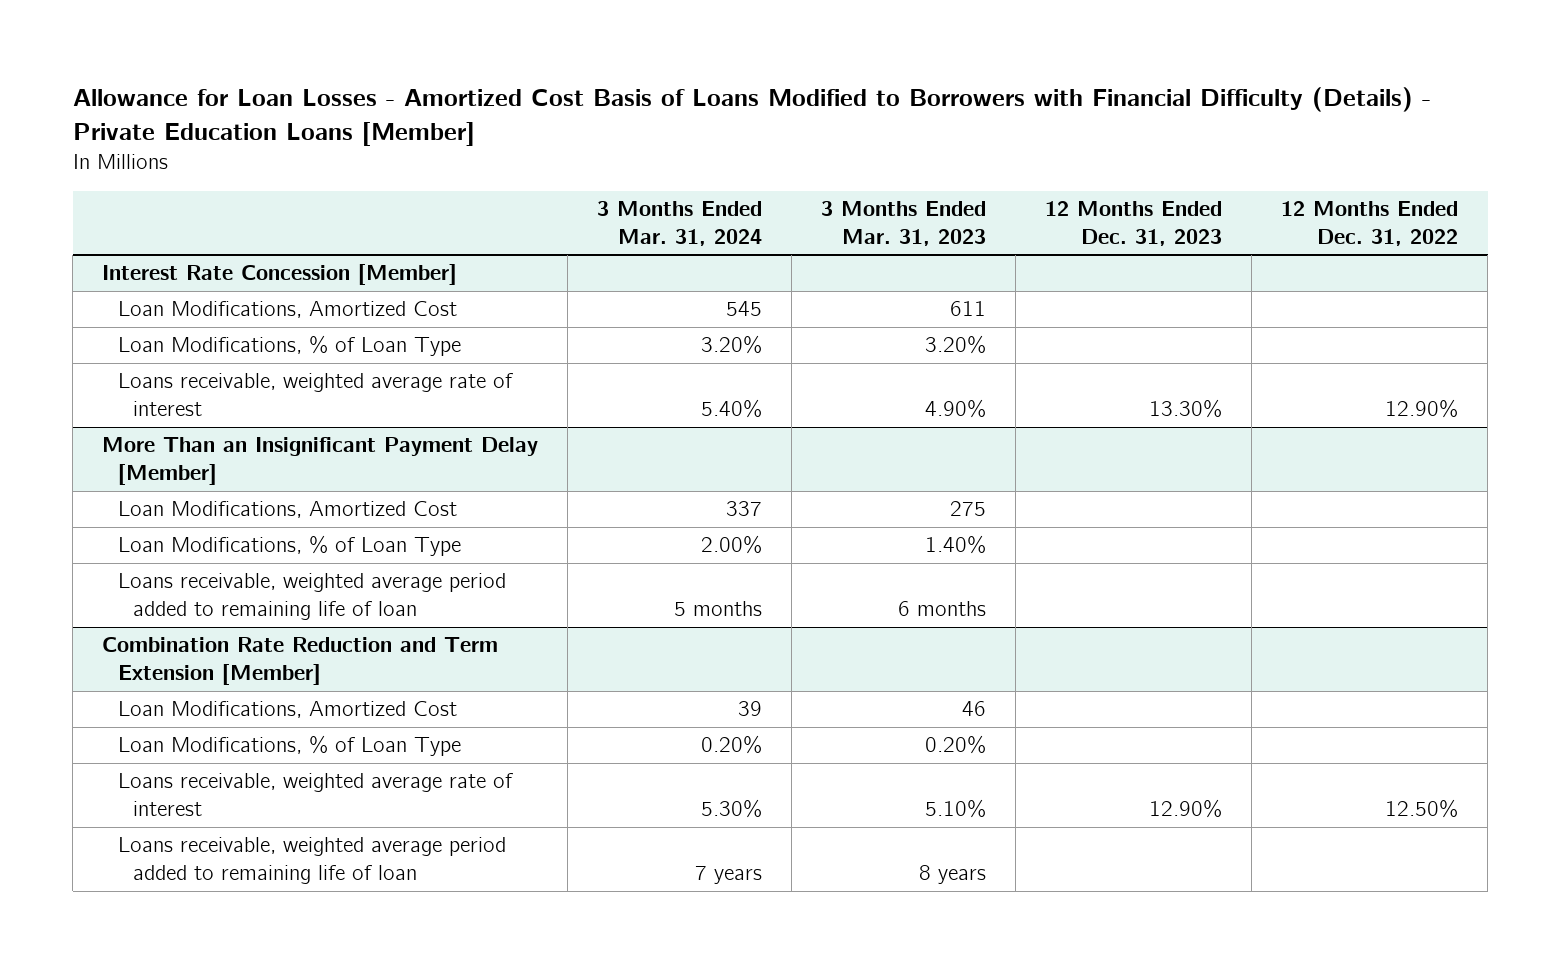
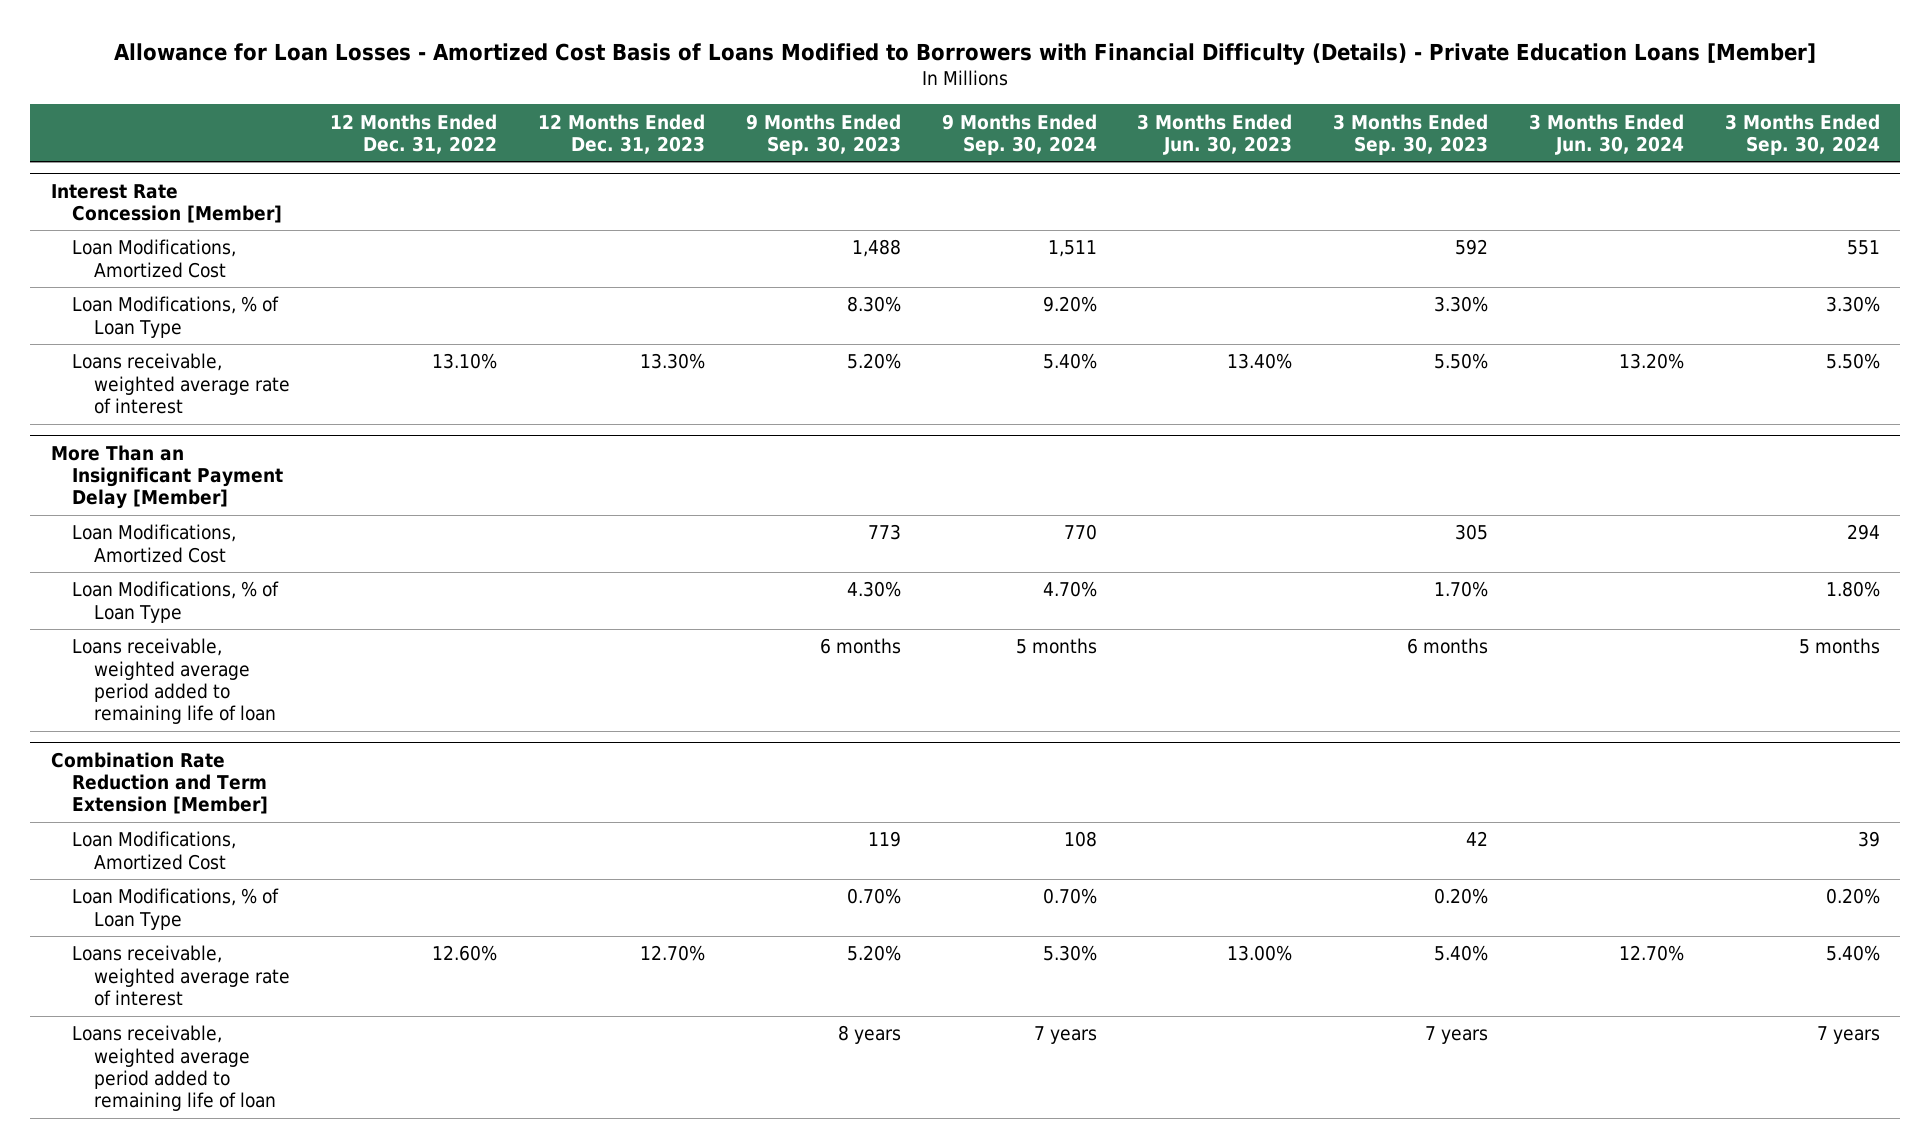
[597,201,763,246] 3 Months Ended Mar. 31, 2024 -> none
[821,201,987,246] 3 Months Ended Mar. 31, 2023 -> none
none -> [745,113,901,155] 9 Months Ended Sep. 30, 2023
none -> [941,113,1097,155] 9 Months Ended Sep. 30, 2024
none -> [1137,113,1293,155] 3 Months Ended Jun. 30, 2023
none -> [1333,113,1489,155] 3 Months Ended Sep. 30, 2023
none -> [1528,113,1684,155] 3 Months Ended Jun. 30, 2024
none -> [1724,113,1880,155] 3 Months Ended Sep. 30, 2024
[1385,399,1459,419] 12.90% -> [432,353,498,370] 13.10%
[1149,799,1223,819] 12.90% -> [640,945,706,962] 12.70%
[1385,799,1459,819] 12.50% -> [432,945,498,962] 12.60%

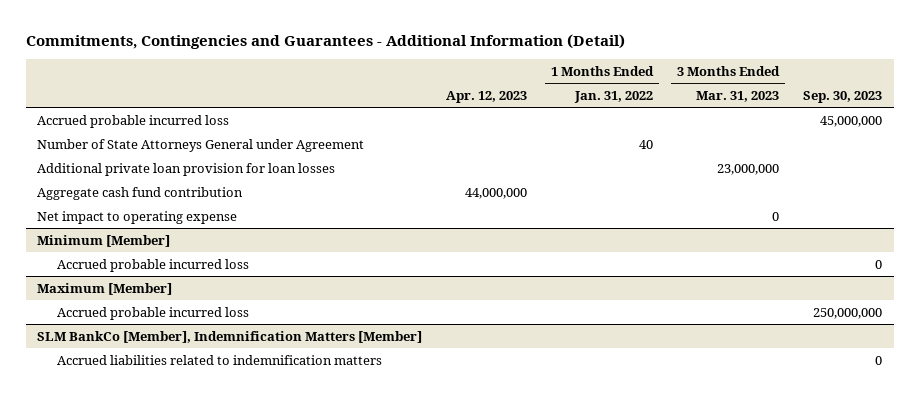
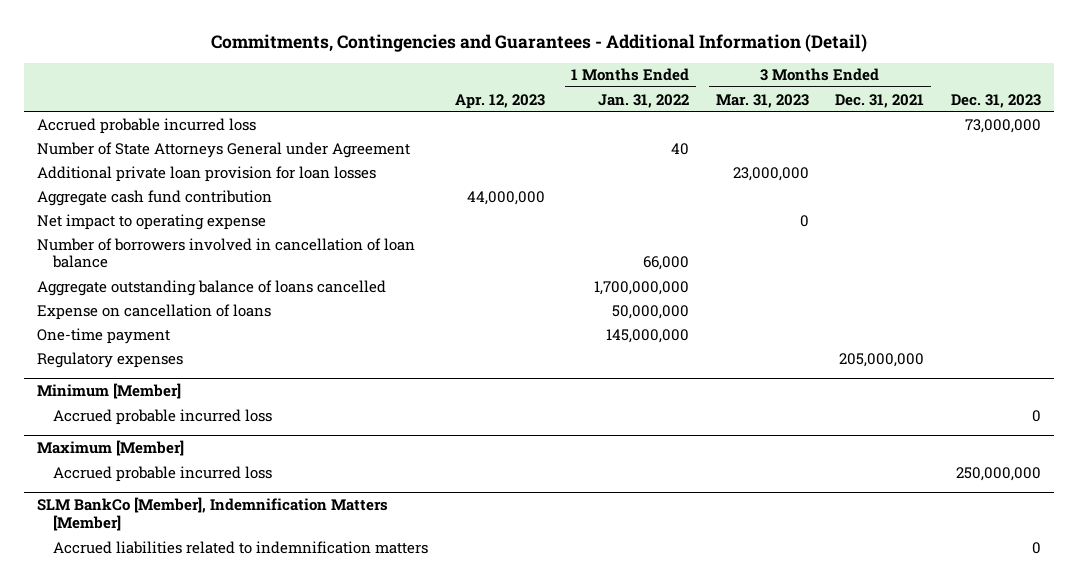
[803,90,883,103] Sep. 30, 2023 -> none
none -> [835,93,925,108] Dec. 31, 2021
none -> [950,93,1041,108] Dec. 31, 2023
none -> [37,237,416,269] Number of borrowers involved in cancellation of loan balance
none -> [37,279,387,296] Aggregate outstanding balance of loans cancelled
none -> [37,303,272,320] Expense on cancellation of loans
none -> [37,327,171,344] One-time payment
none -> [37,351,184,368] Regulatory expenses

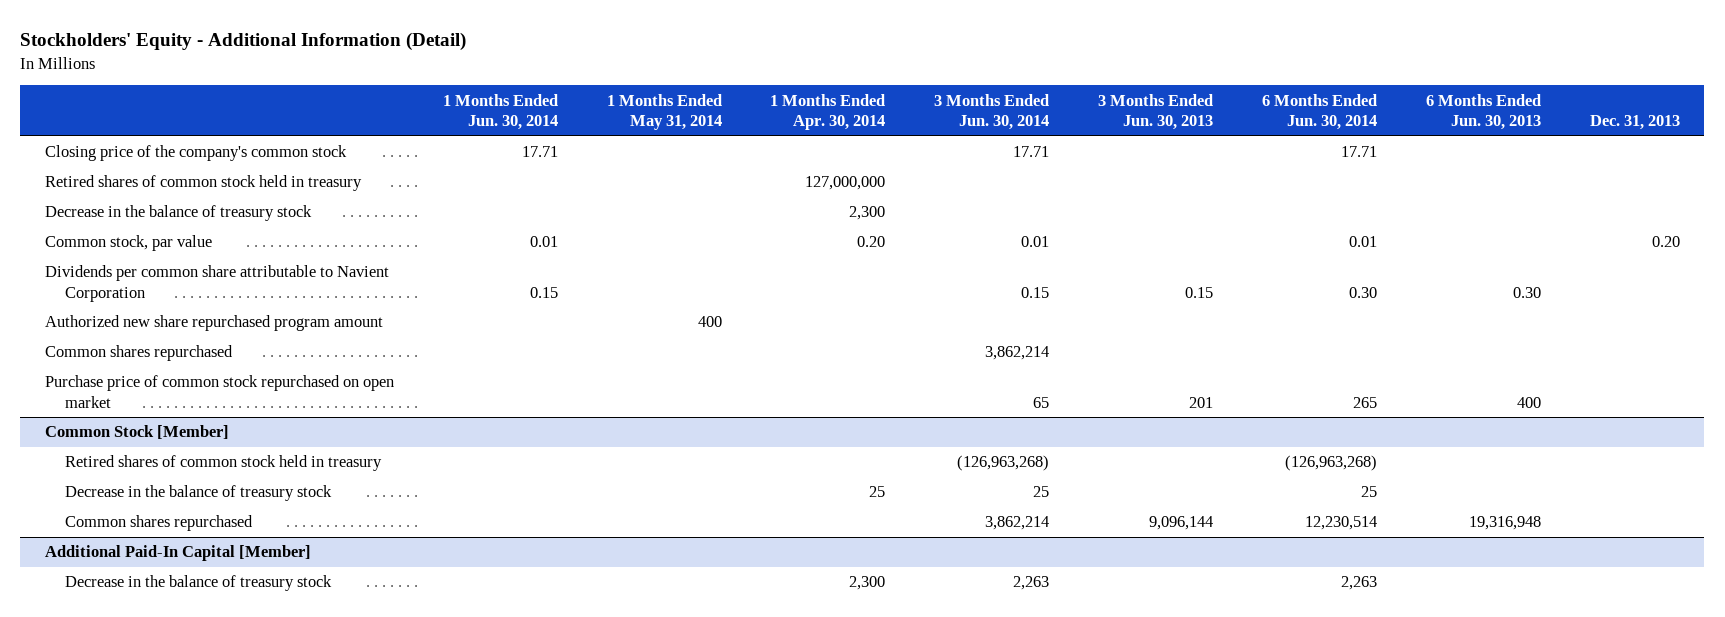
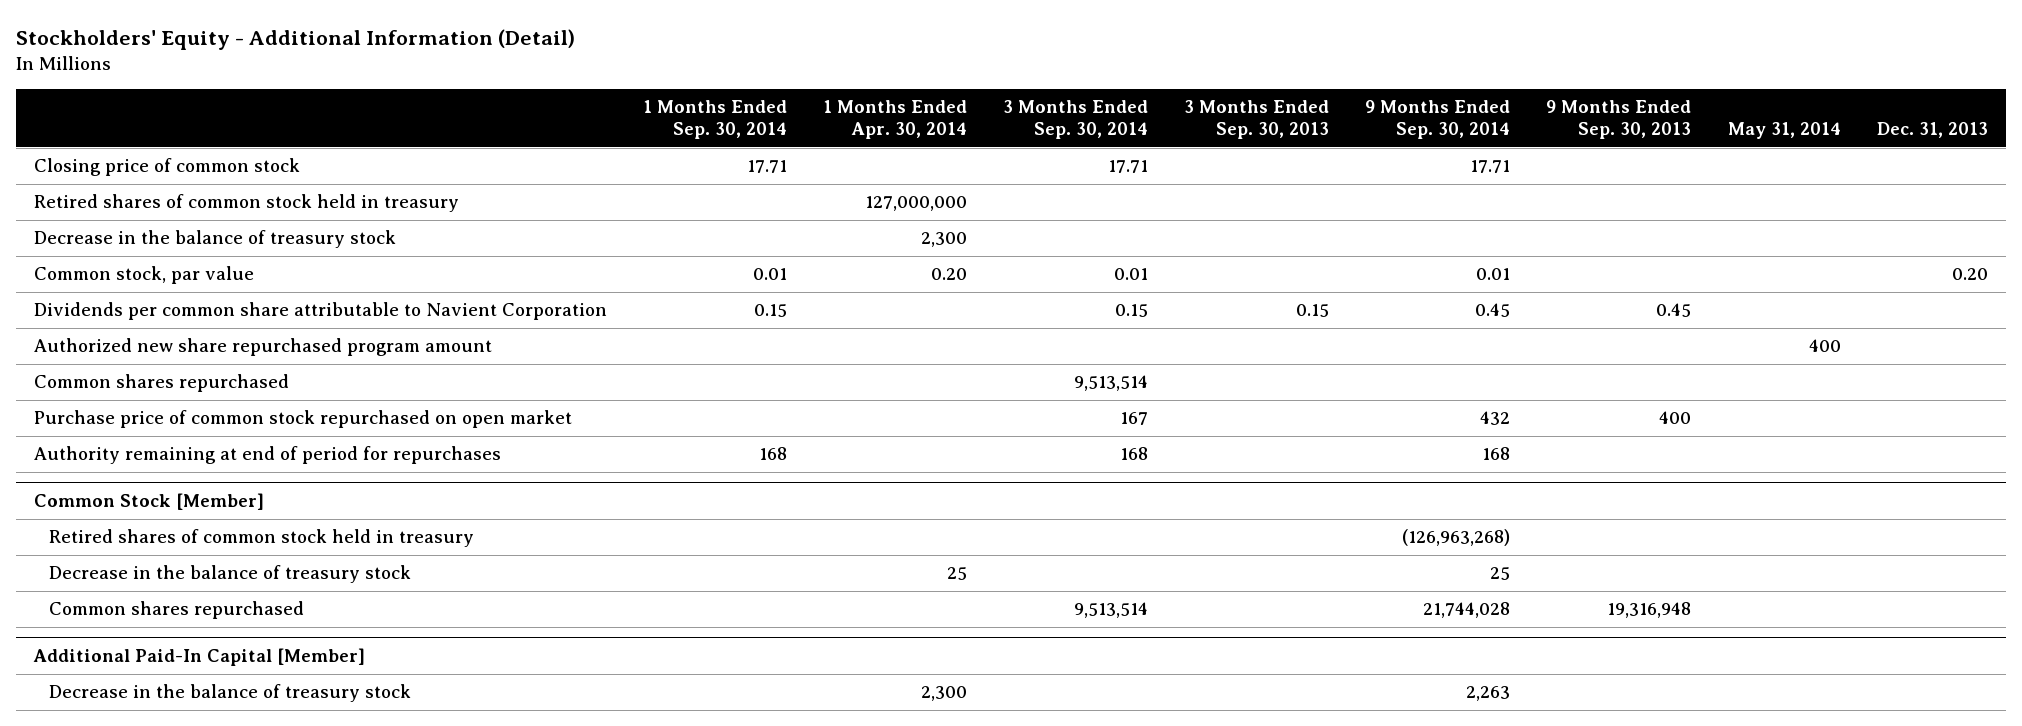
[442,93,558,131] 1 Months Ended Jun. 30, 2014 -> none
[606,93,722,131] 1 Months Ended May 31, 2014 -> none
[934,93,1050,131] 3 Months Ended Jun. 30, 2014 -> none
[1098,93,1214,131] 3 Months Ended Jun. 30, 2013 -> none
[1262,93,1378,131] 6 Months Ended Jun. 30, 2014 -> none
[1426,93,1542,131] 6 Months Ended Jun. 30, 2013 -> none
none -> [643,100,788,140] 1 Months Ended Sep. 30, 2014
none -> [1003,100,1149,140] 3 Months Ended Sep. 30, 2014
none -> [1184,100,1330,140] 3 Months Ended Sep. 30, 2013
none -> [1365,100,1511,140] 9 Months Ended Sep. 30, 2014
none -> [1546,100,1692,140] 9 Months Ended Sep. 30, 2013
none -> [1727,122,1841,140] May 31, 2014
[44,145,347,162] Closing price of the company's common stock -> [34,158,301,177] Closing price of common stock
none -> [34,446,502,465] Authority remaining at end of period for repurchases

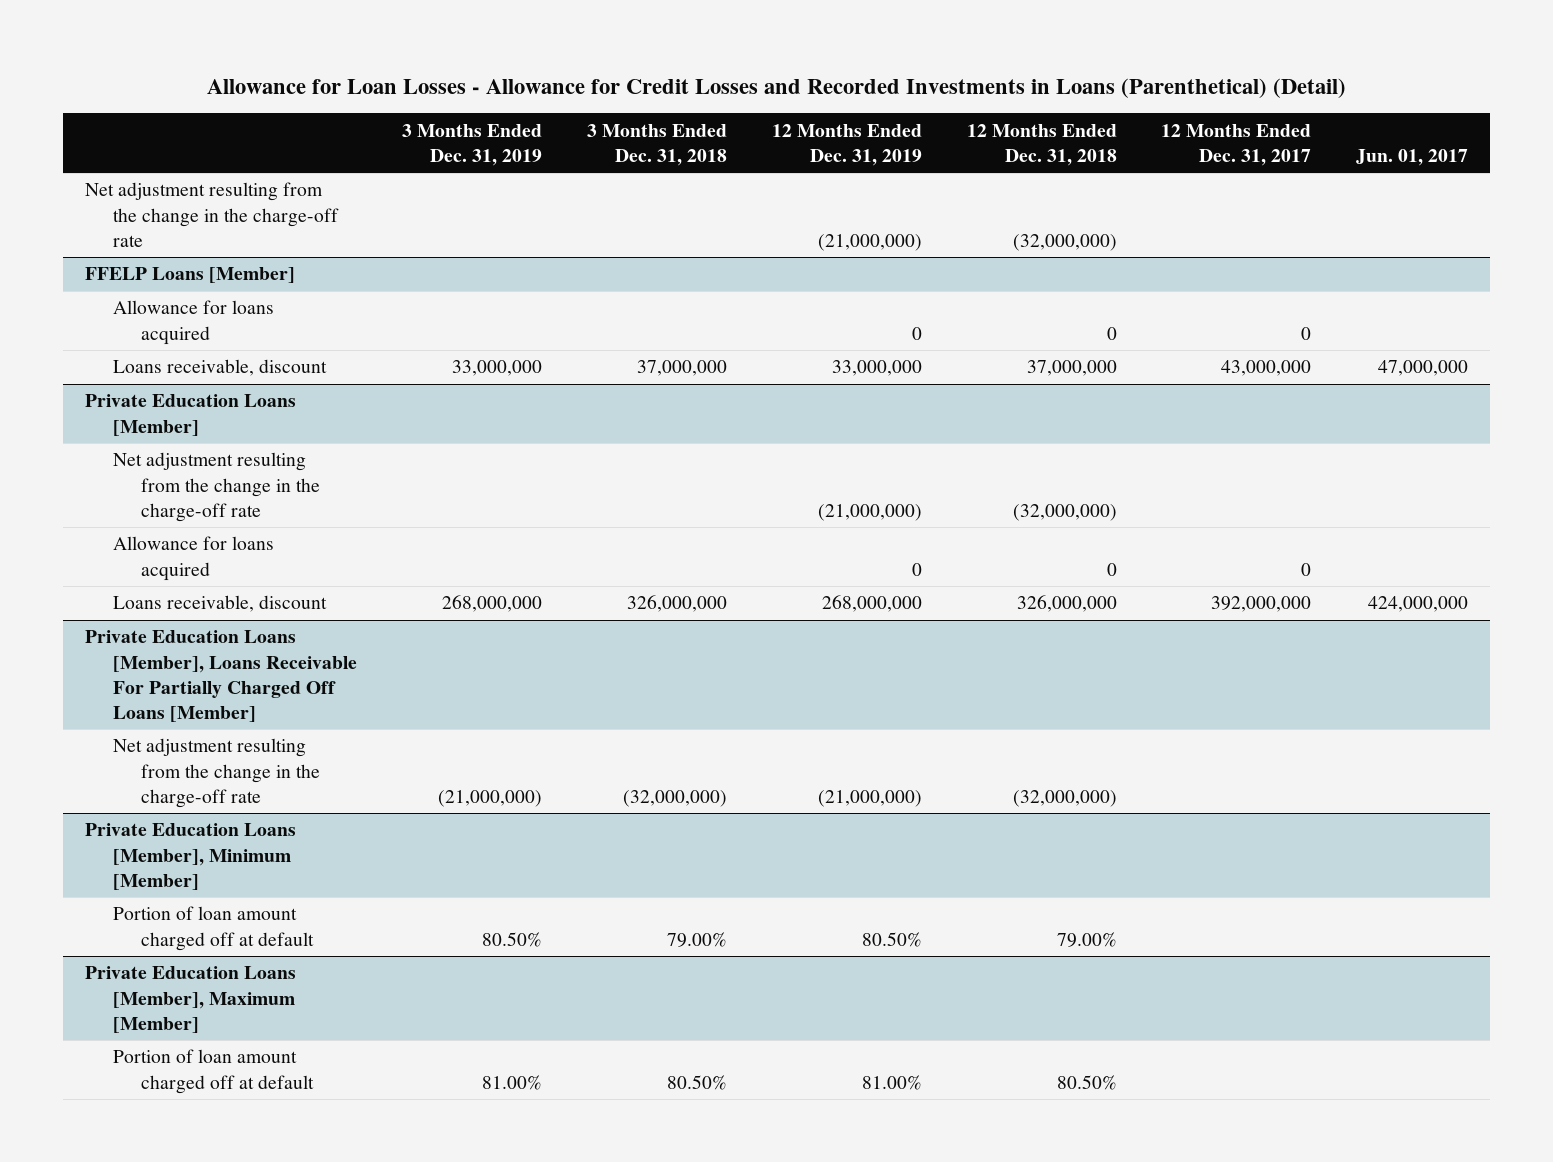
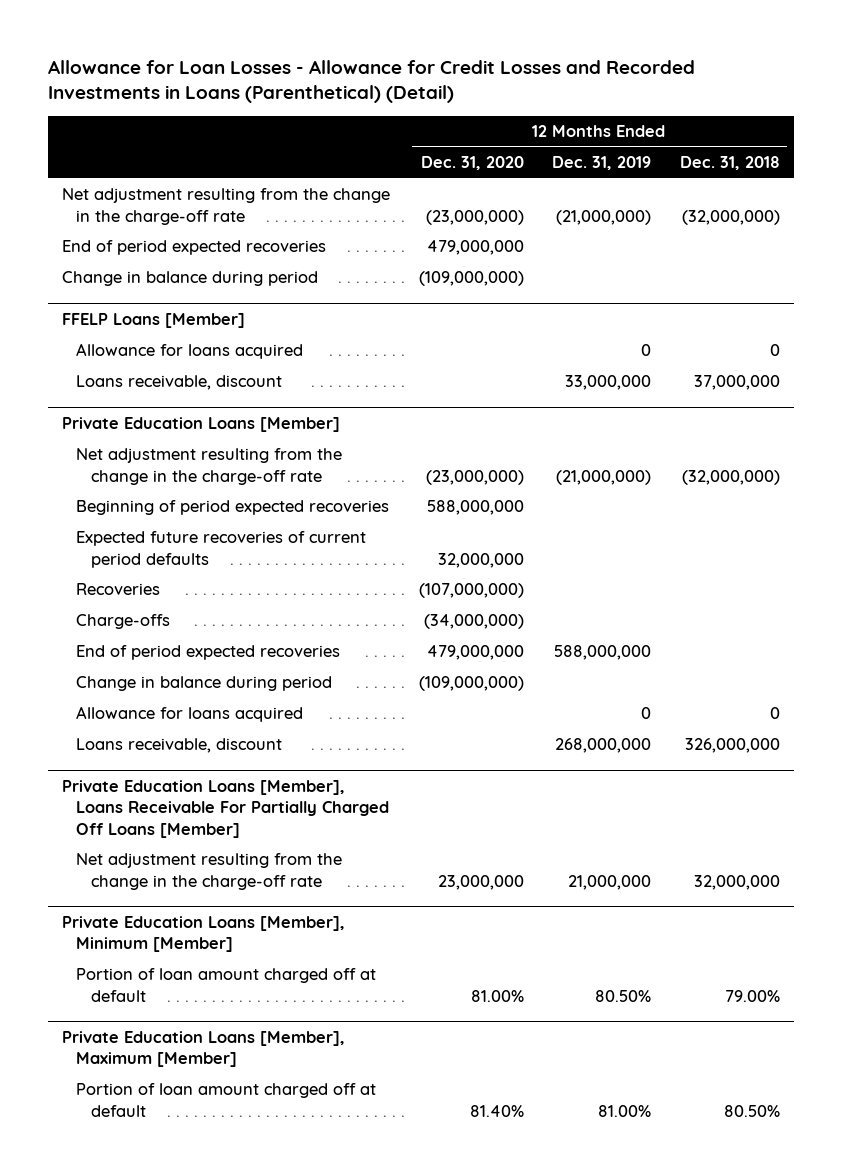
[402,123,543,166] 3 Months Ended Dec. 31, 2019 -> none
[586,123,727,166] 3 Months Ended Dec. 31, 2018 -> none
[1161,123,1312,166] 12 Months Ended Dec. 31, 2017 -> none
[1356,148,1469,166] Jun. 01, 2017 -> none
none -> [420,156,524,171] Dec. 31, 2020
none -> [62,240,327,256] End of period expected recoveries
none -> [62,271,319,287] Change in balance during period
none -> [76,500,390,516] Beginning of period expected recoveries
none -> [76,531,367,568] Expected future recoveries of current period defaults
none -> [76,583,161,596] Recoveries
none -> [76,614,171,630] Charge-offs
none -> [76,645,341,661] End of period expected recoveries
none -> [76,676,333,692] Change in balance during period
[817,789,922,807] (21,000,000) -> [568,874,652,890] 21,000,000
[1012,789,1117,807] (32,000,000) -> [693,874,780,890] 32,000,000

